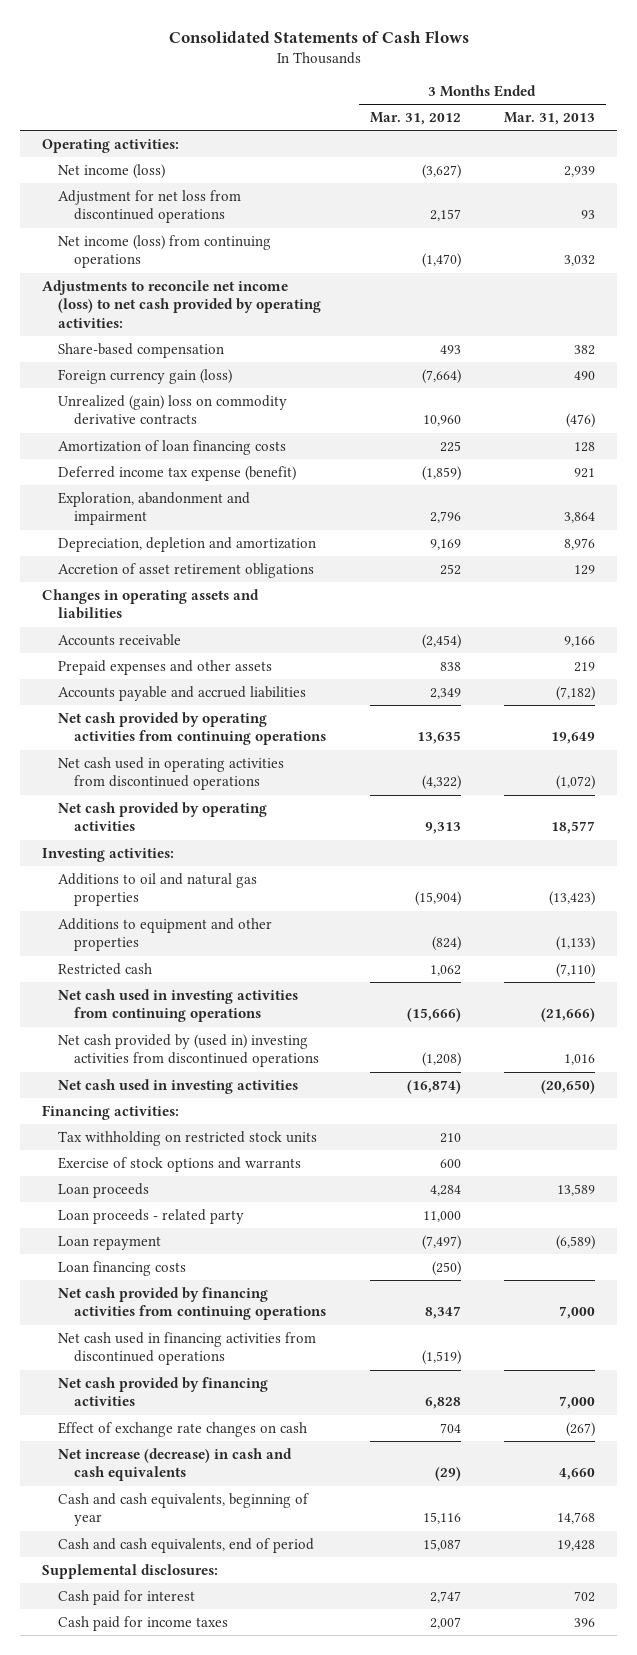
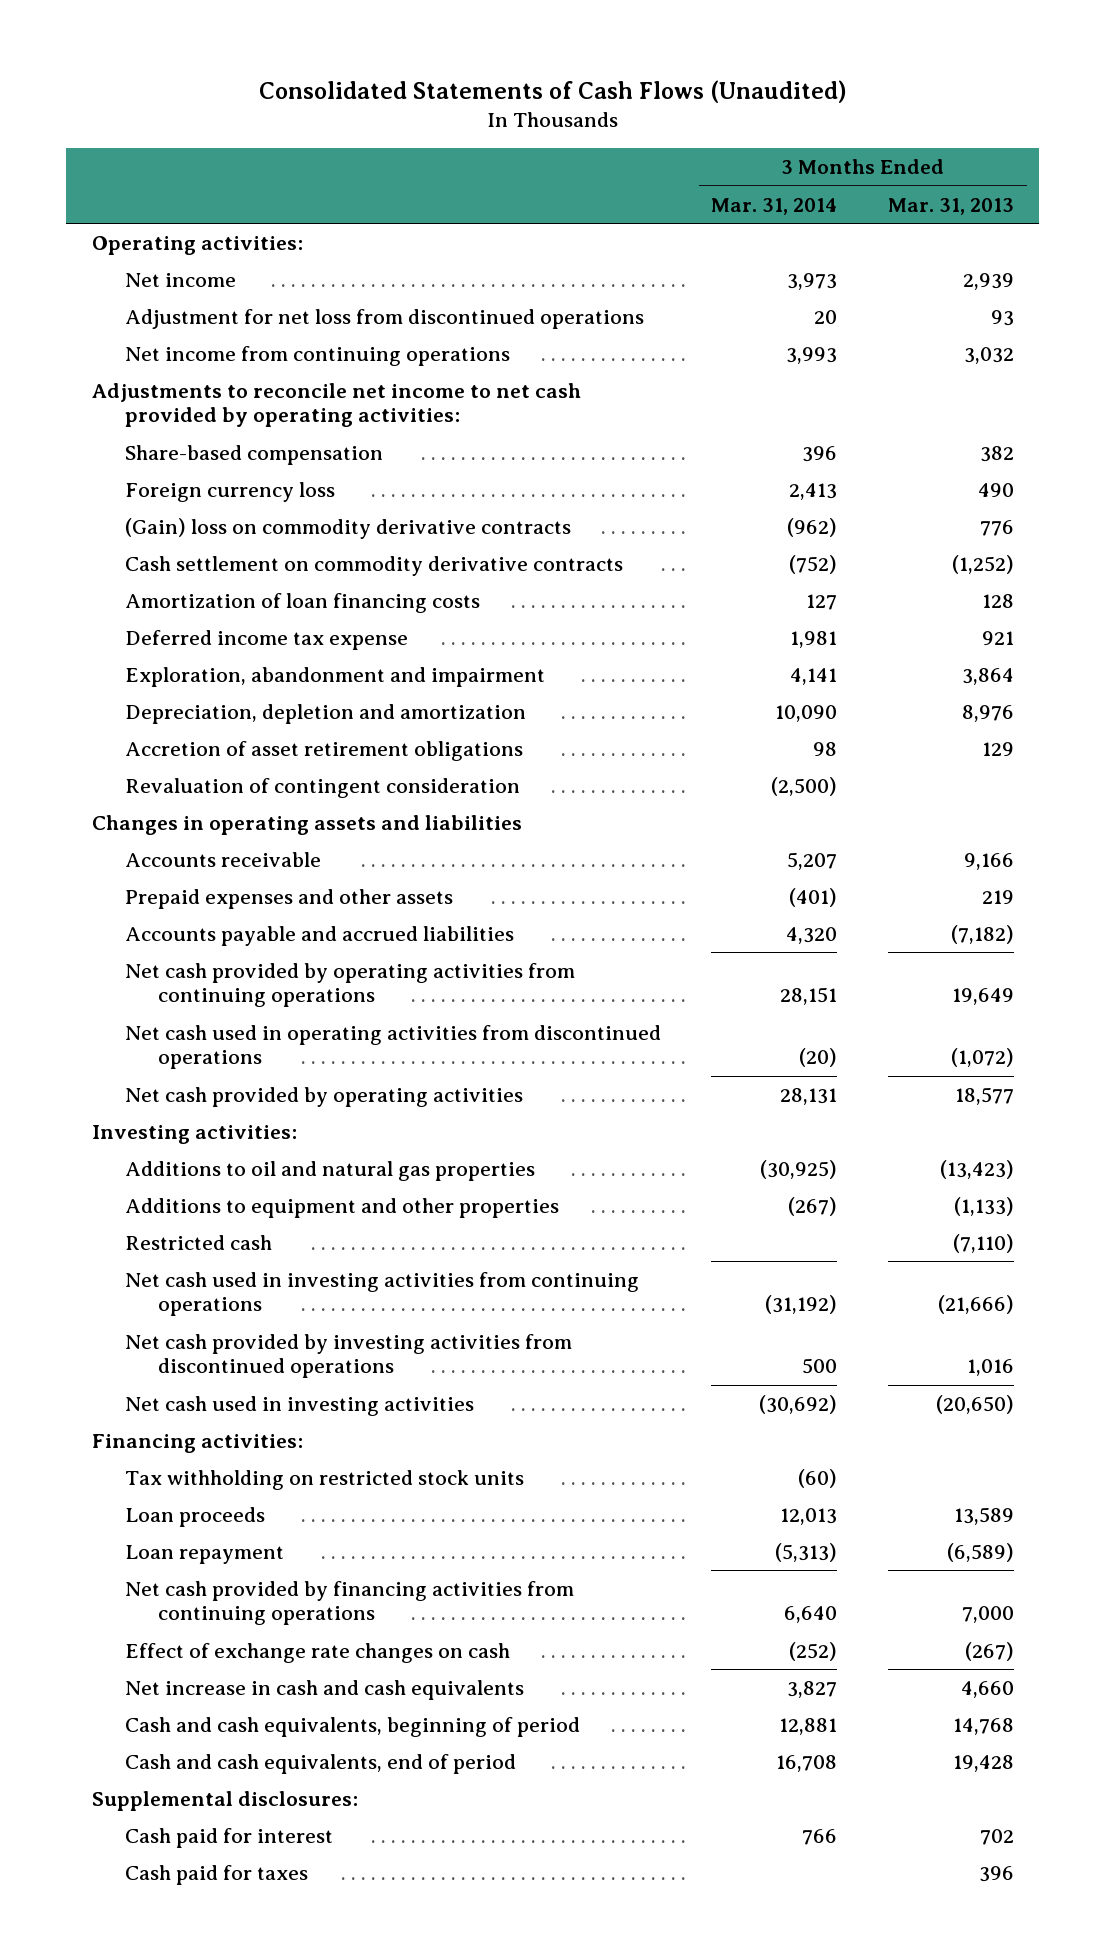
[168,31,469,44] Consolidated Statements of Cash Flows -> [258,80,847,104] Consolidated Statements of Cash Flows (Unaudited)
[369,112,461,126] Mar. 31, 2012 -> none
none -> [711,197,838,215] Mar. 31, 2014
[57,163,165,179] Net income (loss) -> [124,272,236,287] Net income
[57,234,271,269] Net income (loss) from continuing operations -> [124,345,510,366] Net income from continuing operations
[41,279,321,328] Adjustments to reconcile net income (loss) to net cash provided by operating activities: -> [91,382,581,428] Adjustments to reconcile net income to net cash provided by operating activities:
[57,368,232,384] Foreign currency gain (loss) -> [124,481,335,502] Foreign currency loss
[57,394,287,426] Unrealized (gain) loss on commodity derivative contracts -> [124,517,571,539] (Gain) loss on commodity derivative contracts
[566,413,596,429] (476) -> [979,519,1014,536] 776
none -> [124,555,623,576] Cash settlement on commodity derivative contracts
[57,465,296,481] Deferred income tax expense (benefit) -> [124,629,408,650] Deferred income tax expense
none -> [124,777,520,798] Revaluation of contingent consideration
[57,1033,319,1068] Net cash provided by (used in) investing activities from discontinued operations -> [124,1333,572,1379] Net cash provided by investing activities from discontinued operations
[57,1156,301,1172] Exercise of stock options and warrants -> none
[57,1208,244,1224] Loan proceeds - related party -> none
[57,1260,186,1276] Loan financing costs -> none
[57,1331,316,1366] Net cash used in financing activities from discontinued operations -> none
[57,1376,268,1407] Net cash provided by financing activities -> none
[57,1447,292,1482] Net increase (decrease) in cash and cash equivalents -> [124,1679,524,1700] Net increase in cash and cash equivalents
[57,1492,309,1527] Cash and cash equivalents, beginning of year -> [124,1716,580,1737] Cash and cash equivalents, beginning of period
[57,1615,228,1631] Cash paid for income taxes -> [124,1864,308,1885] Cash paid for taxes

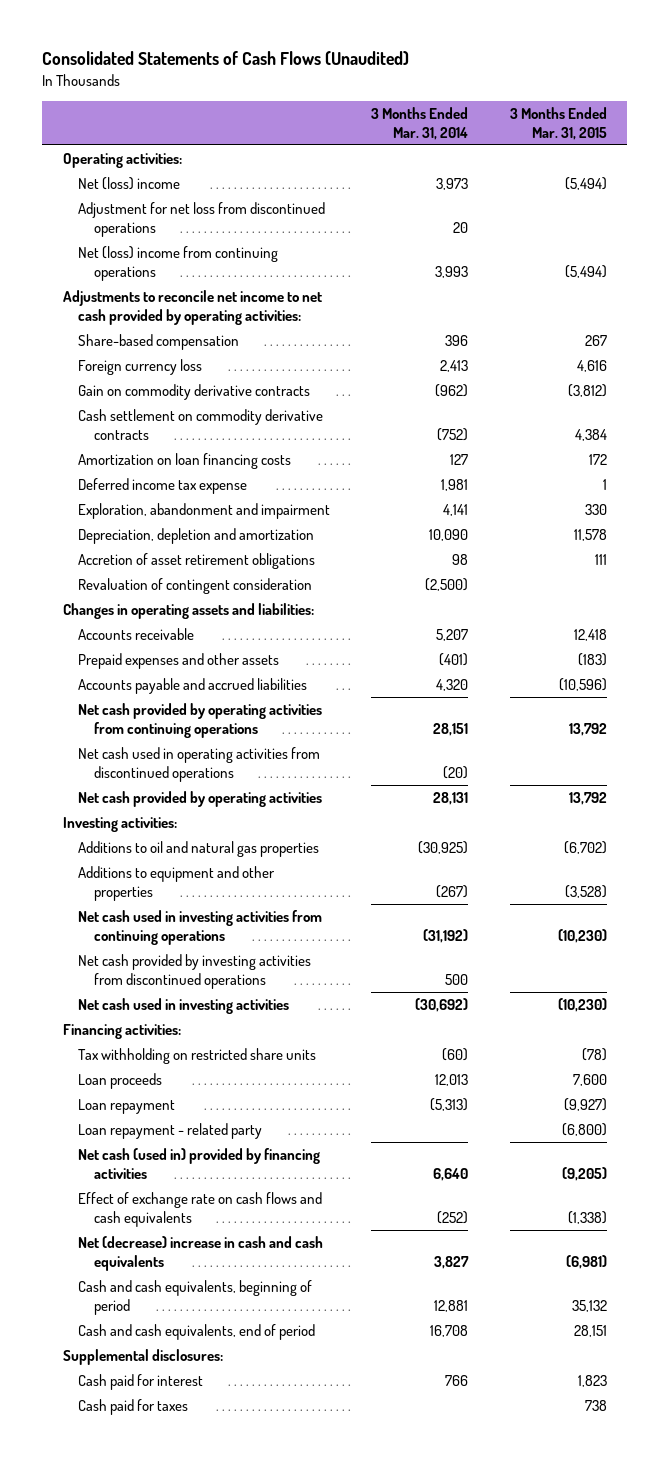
[887,197,1014,215] Mar. 31, 2013 -> none
none -> [509,106,607,140] 3 Months Ended Mar. 31, 2015
[124,272,236,287] Net income -> [78,176,181,190] Net (loss) income
[124,345,510,366] Net income from continuing operations -> [78,245,279,282] Net (loss) income from continuing operations
[124,517,571,539] (Gain) loss on commodity derivative contracts -> [78,383,311,400] Gain on commodity derivative contracts
[124,592,480,613] Amortization of loan financing costs -> [78,452,292,469] Amortization on loan financing costs
[91,814,522,835] Changes in operating assets and liabilities -> [62,602,314,619] Changes in operating assets and liabilities:
[124,1234,272,1250] Restricted cash -> none
[124,1469,524,1490] Tax withholding on restricted stock units -> [78,1047,317,1064] Tax withholding on restricted share units
none -> [78,1122,263,1139] Loan repayment - related party
[124,1580,574,1626] Net cash provided by financing activities from continuing operations -> [78,1147,321,1180] Net cash (used in) provided by financing activities
[124,1642,510,1663] Effect of exchange rate changes on cash -> [78,1191,323,1228] Effect of exchange rate on cash flows and cash equivalents
[124,1679,524,1700] Net increase in cash and cash equivalents -> [78,1235,324,1272] Net (decrease) increase in cash and cash equivalents

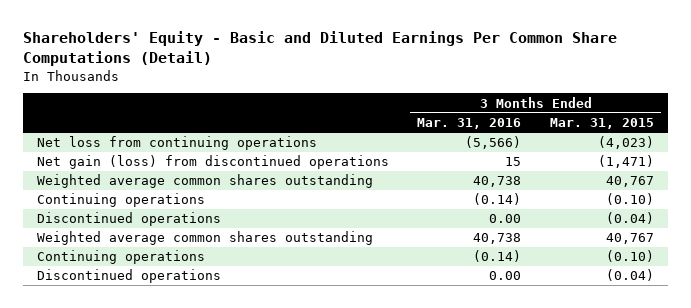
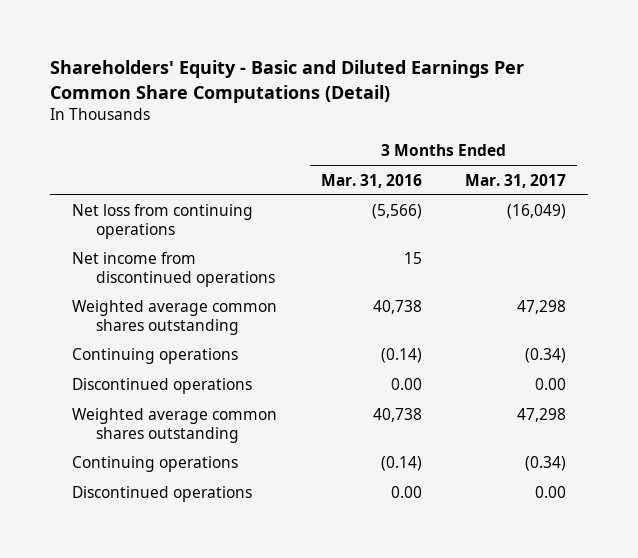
[549,118,654,130] Mar. 31, 2015 -> none
none -> [465,173,567,188] Mar. 31, 2017
[37,155,390,170] Net gain (loss) from discontinued operations -> [71,252,275,288] Net income from discontinued operations

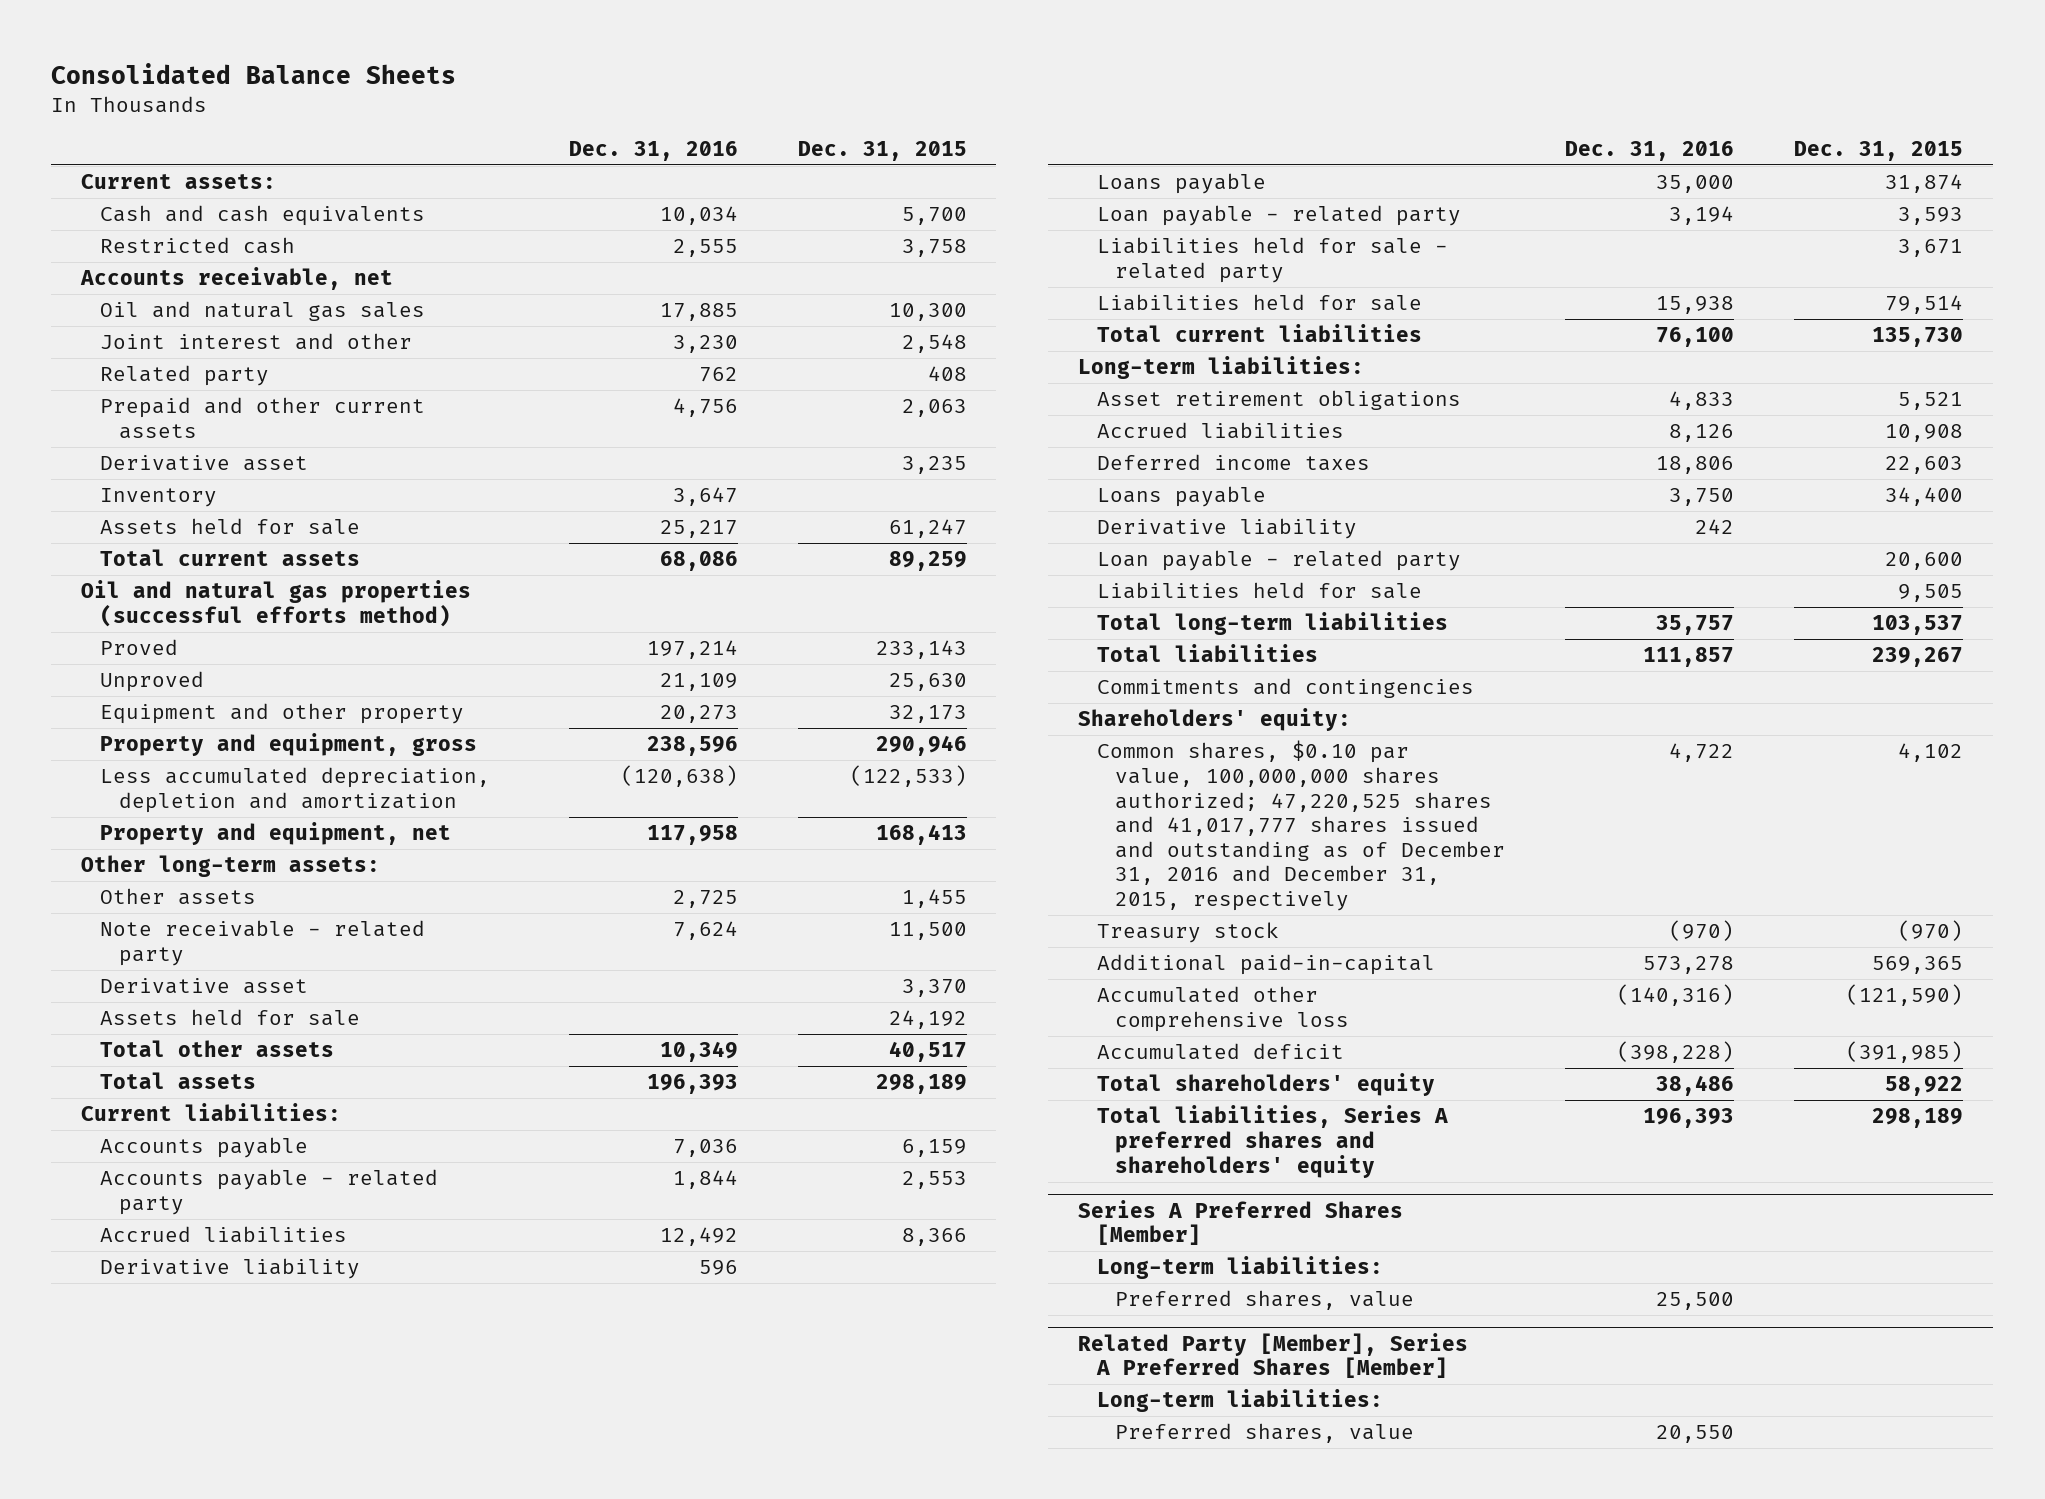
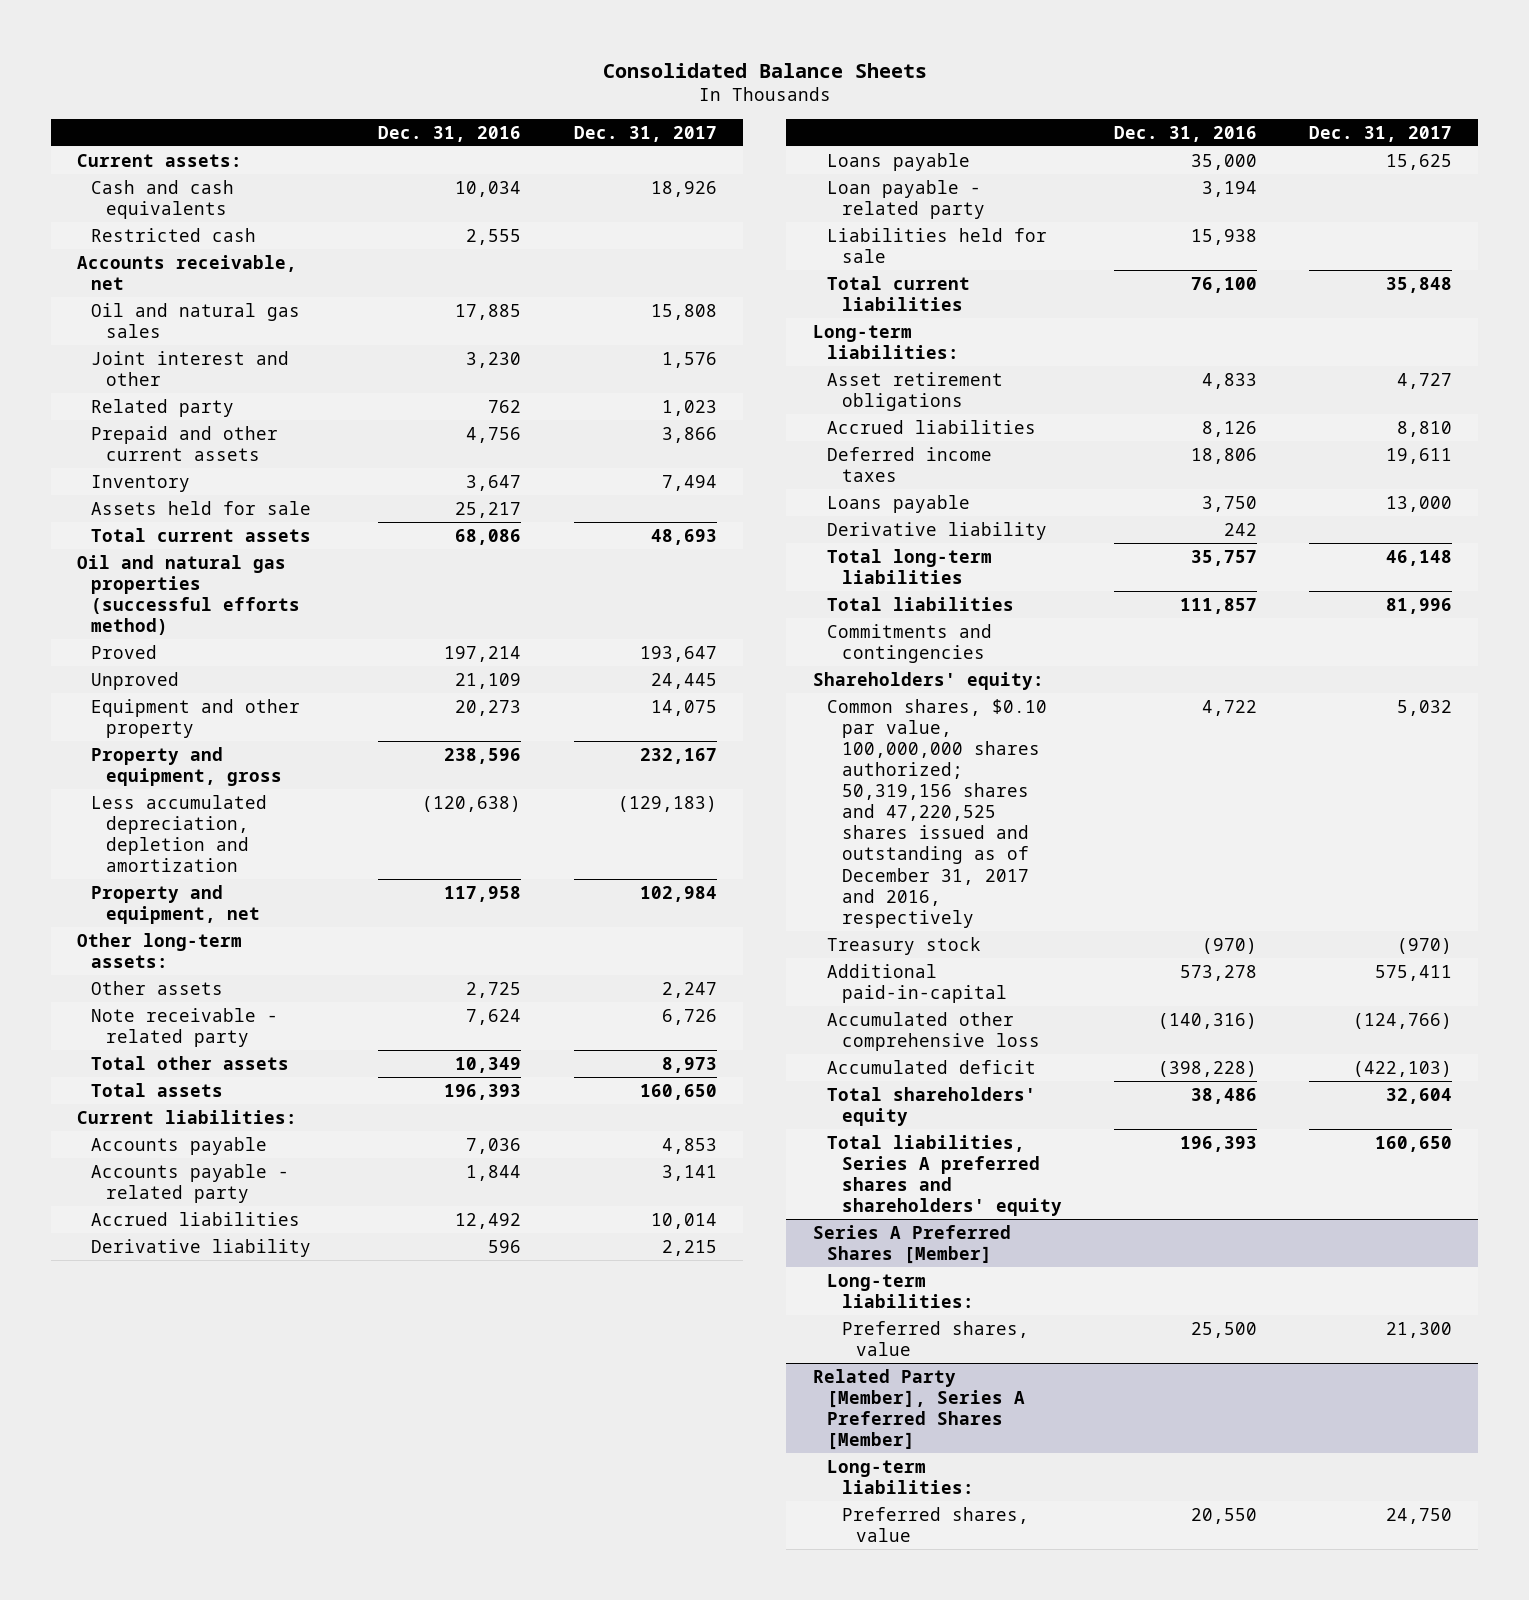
[797,140,967,161] Dec. 31, 2015 -> none
none -> [573,125,717,142] Dec. 31, 2017
[100,455,309,472] Derivative asset -> none
[100,978,309,995] Derivative asset -> none
[100,1009,361,1027] Assets held for sale -> none
[1096,237,1448,284] Liabilities held for sale - related party -> none
[1096,550,1461,572] Loan payable - related party -> none
[1096,582,1422,600] Liabilities held for sale -> none
[1096,740,1506,912] Common shares, $0.10 par value, 100,000,000 shares authorized; 47,220,525 shares and 41,017,777 shares issued and outstanding as of December 31, 2016 and December 31, 2015, respectively -> [827,698,1048,928] Common shares, $0.10 par value, 100,000,000 shares authorized; 50,319,156 shares and 47,220,525 shares issued and outstanding as of December 31, 2017 and 2016, respectively

